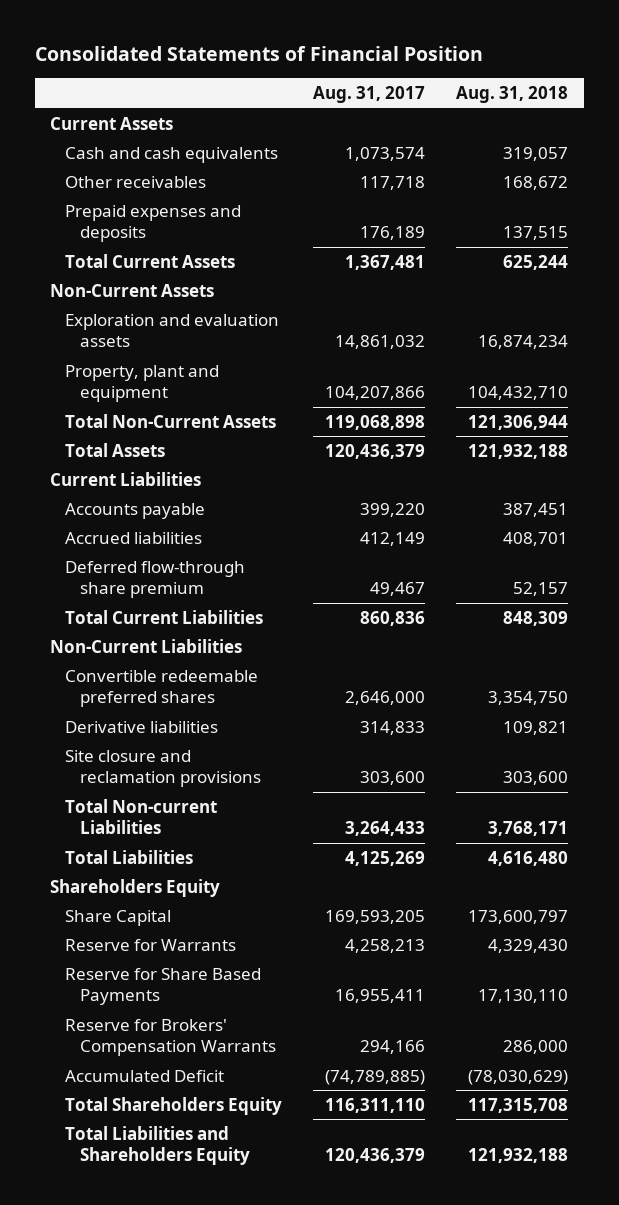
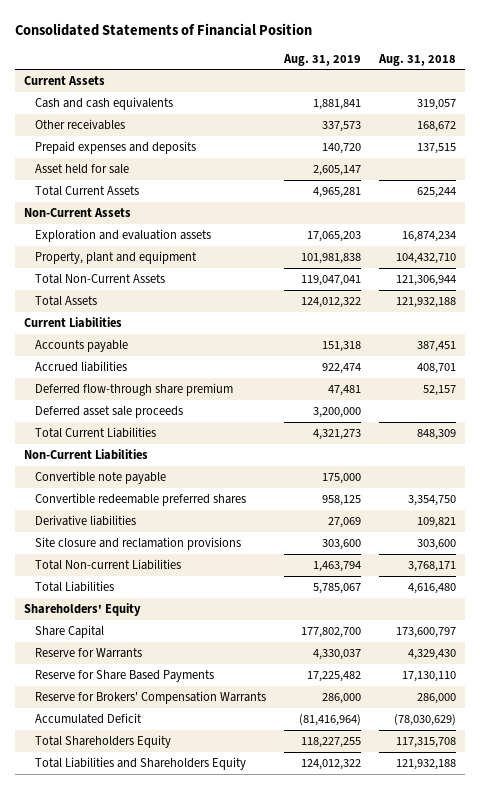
[313,86,426,104] Aug. 31, 2017 -> none
none -> [282,53,361,66] Aug. 31, 2019
none -> [34,164,129,175] Asset held for sale
none -> [34,406,183,419] Deferred asset sale proceeds
none -> [34,471,166,485] Convertible note payable
[50,878,221,897] Shareholders Equity -> [24,603,142,617] Shareholders' Equity

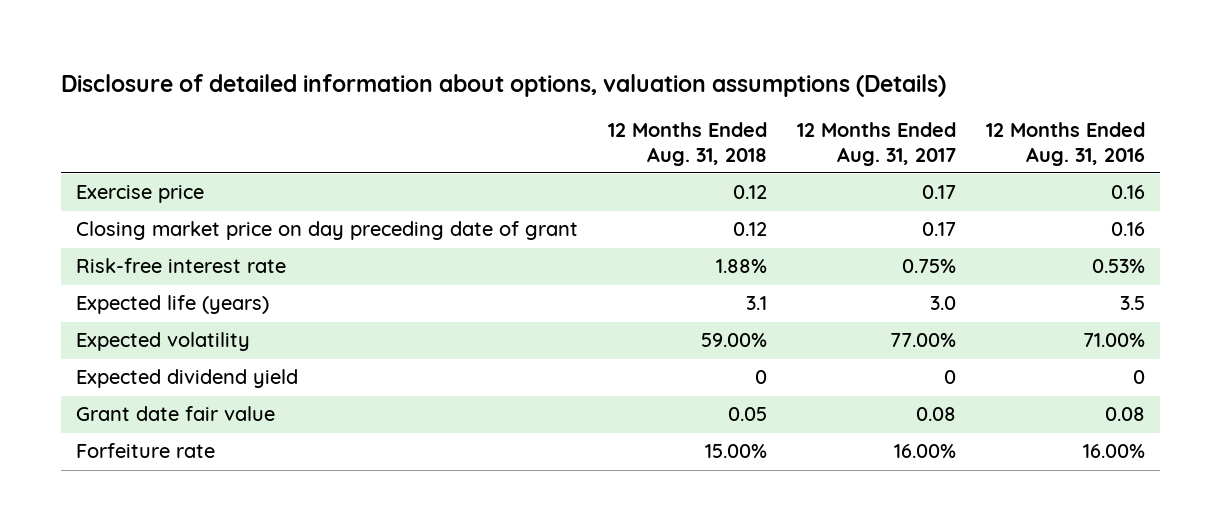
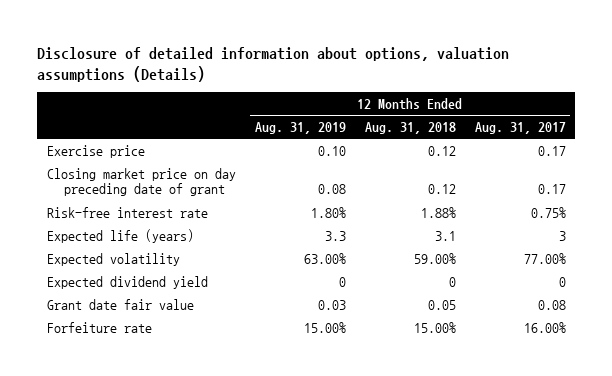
[985,122,1145,166] 12 Months Ended Aug. 31, 2016 -> none
none -> [254,121,346,134] Aug. 31, 2019
[929,296,956,311] 3.0 -> [558,230,566,241] 3

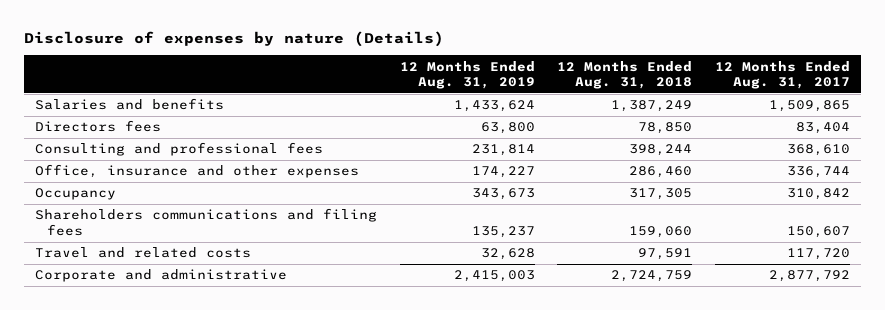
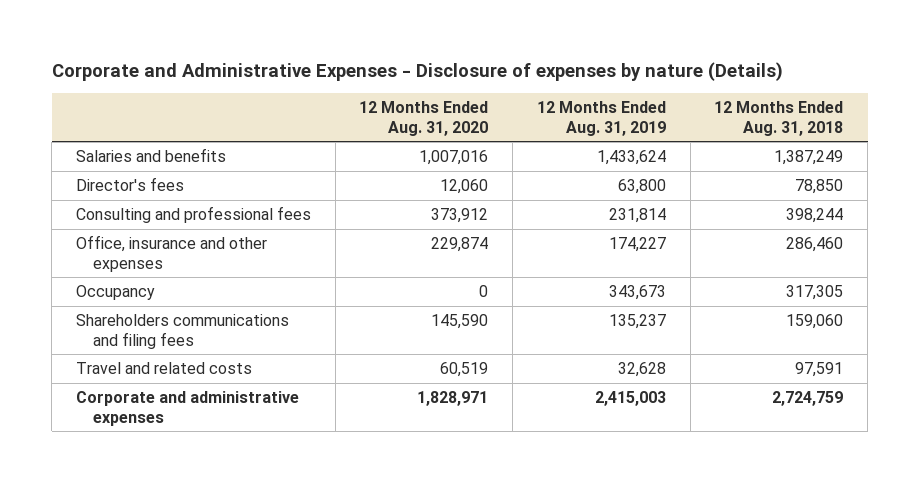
[23,30,444,47] Disclosure of expenses by nature (Details) -> [51,61,783,81] Corporate and Administrative Expenses - Disclosure of expenses by nature (Details)
[714,60,850,90] 12 Months Ended Aug. 31, 2017 -> none
none -> [359,101,489,136] 12 Months Ended Aug. 31, 2020
[34,120,161,133] Directors fees -> [75,177,184,192] Director's fees
[34,269,287,283] Corporate and administrative -> [75,391,299,426] Corporate and administrative expenses

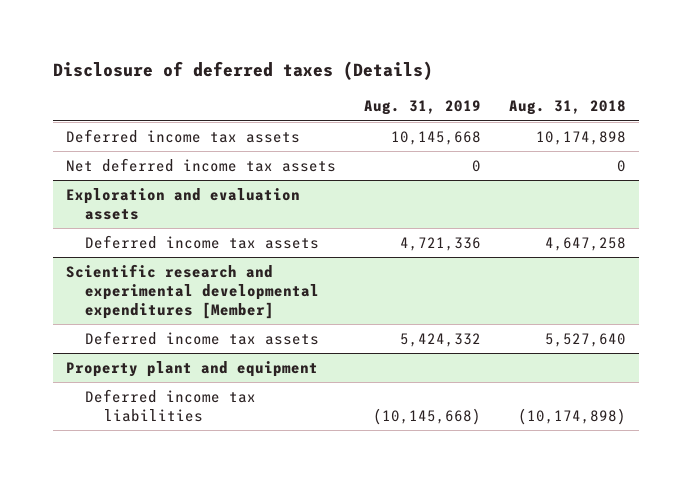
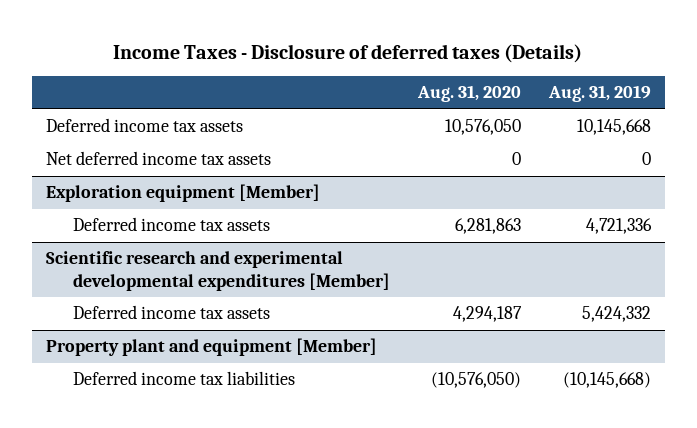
[52,61,433,81] Disclosure of deferred taxes (Details) -> [113,43,583,63] Income Taxes - Disclosure of deferred taxes (Details)
[508,100,626,116] Aug. 31, 2018 -> none
none -> [416,85,521,103] Aug. 31, 2020
[66,188,301,221] Exploration and evaluation assets -> [45,184,320,203] Exploration equipment [Member]
[66,361,319,378] Property plant and equipment -> [45,338,377,357] Property plant and equipment [Member]

